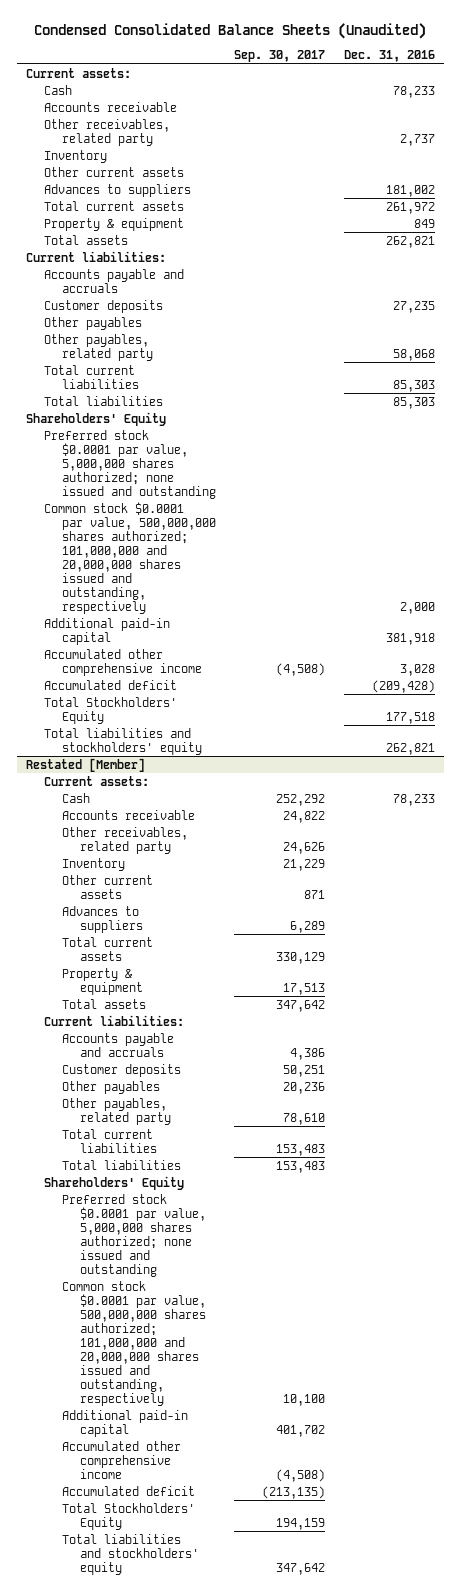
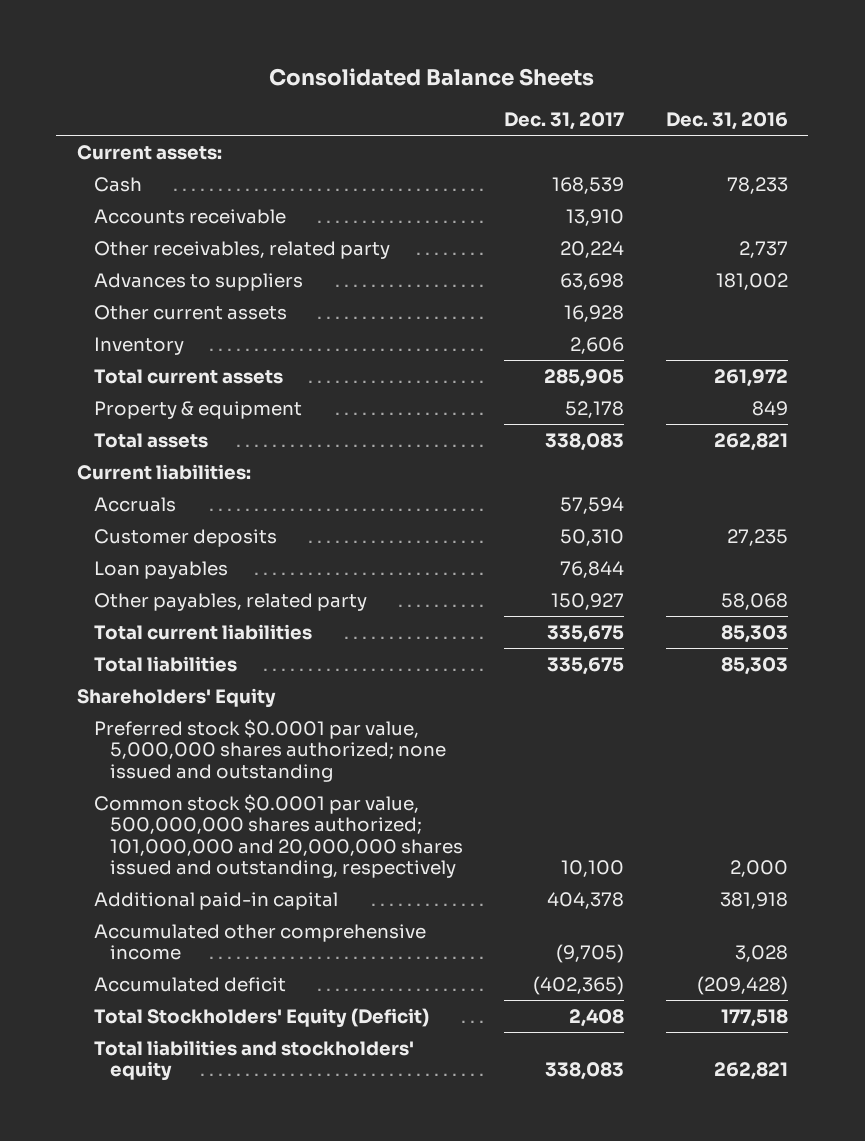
[34,22,427,39] Condensed Consolidated Balance Sheets (Unaudited) -> [269,68,595,87] Consolidated Balance Sheets
[234,50,326,63] Sep. 30, 2017 -> none
none -> [504,112,625,131] Dec. 31, 2017
[44,166,185,177] Other current assets -> [93,304,287,320] Other current assets
[44,149,108,163] Inventory -> [93,336,184,355] Inventory
[44,268,185,293] Accounts payable and accruals -> none
none -> [93,496,176,512] Accruals
[44,316,143,330] Other payables -> none
none -> [93,560,228,579] Loan payables
[44,696,178,724] Total Stockholders' Equity -> [93,1007,429,1028] Total Stockholders' Equity (Deficit)
[26,757,146,772] Restated [Member] -> none
[44,775,150,786] Current assets: -> none
[62,792,91,803] Cash -> none
[62,809,196,820] Accounts receivable -> none
[62,826,189,854] Other receivables, related party -> none
[62,857,126,871] Inventory -> none
[62,874,154,899] Other current assets -> none
[62,905,144,933] Advances to suppliers -> none
[62,936,154,961] Total current assets -> none
[62,967,144,995] Property & equipment -> none
[62,998,147,1009] Total assets -> none
[44,1014,185,1026] Current liabilities: -> none
[62,1032,175,1057] Accounts payable and accruals -> none
[62,1063,182,1077] Customer deposits -> none
[62,1080,161,1094] Other payables -> none
[62,1097,172,1125] Other payables, related party -> none
[62,1128,158,1153] Total current liabilities -> none
[62,1159,182,1170] Total liabilities -> none
[44,1175,185,1190] Shareholders' Equity -> none
[62,1193,207,1277] Preferred stock $0.0001 par value, 5,000,000 shares authorized; none issued and outstanding -> none
[62,1280,207,1406] Common stock $0.0001 par value, 500,000,000 shares authorized; 101,000,000 and 20,000,000 shares issued and outstanding, respectively -> none
[62,1409,189,1437] Additional paid-in capital -> none
[62,1440,182,1479] Accumulated other comprehensive income -> none
[62,1485,196,1496] Accumulated deficit -> none
[62,1502,196,1530] Total Stockholders' Equity -> none
[62,1533,200,1575] Total liabilities and stockholders' equity -> none

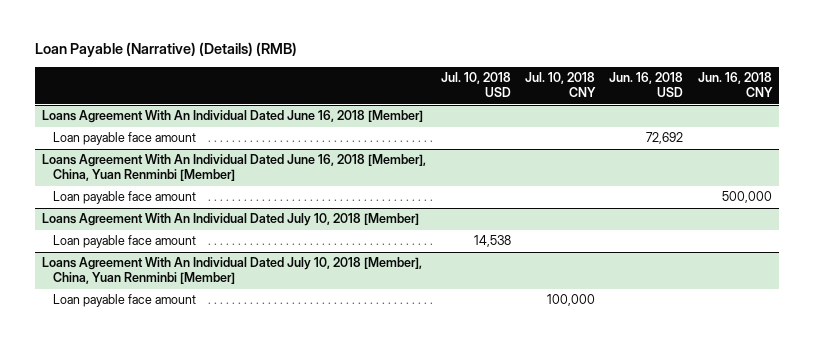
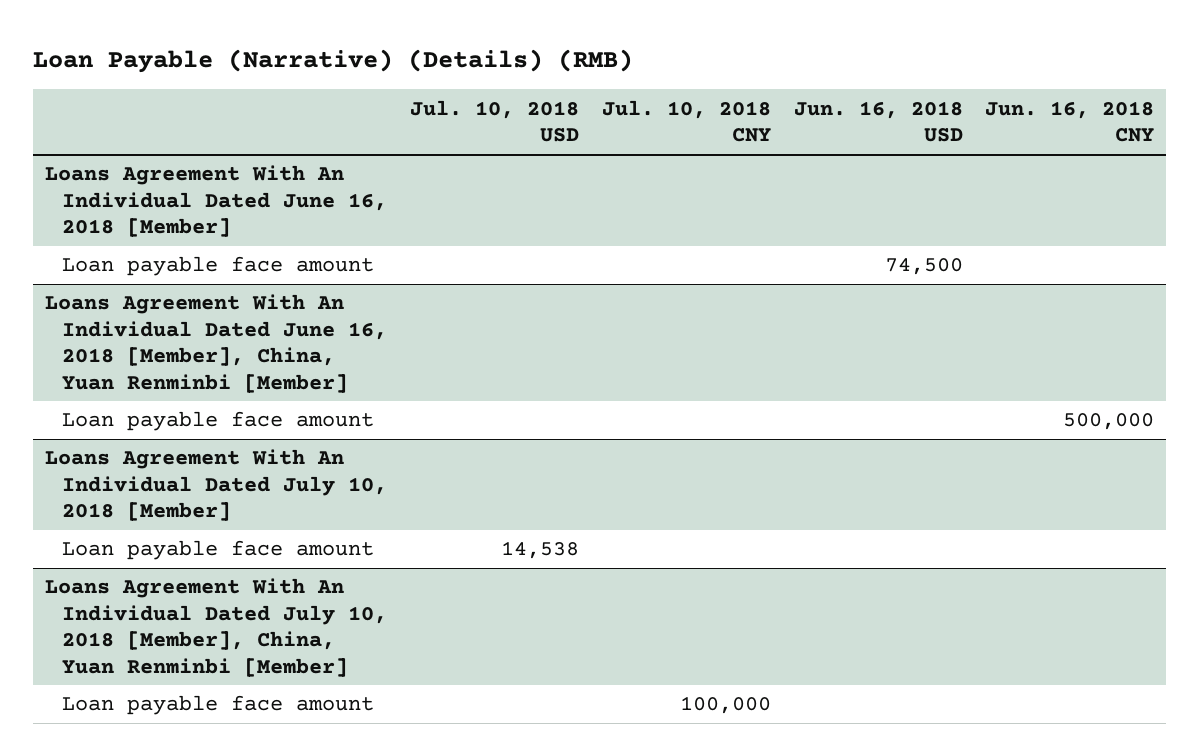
[646,132,684,145] 72,692 -> [884,258,963,276] 74,500

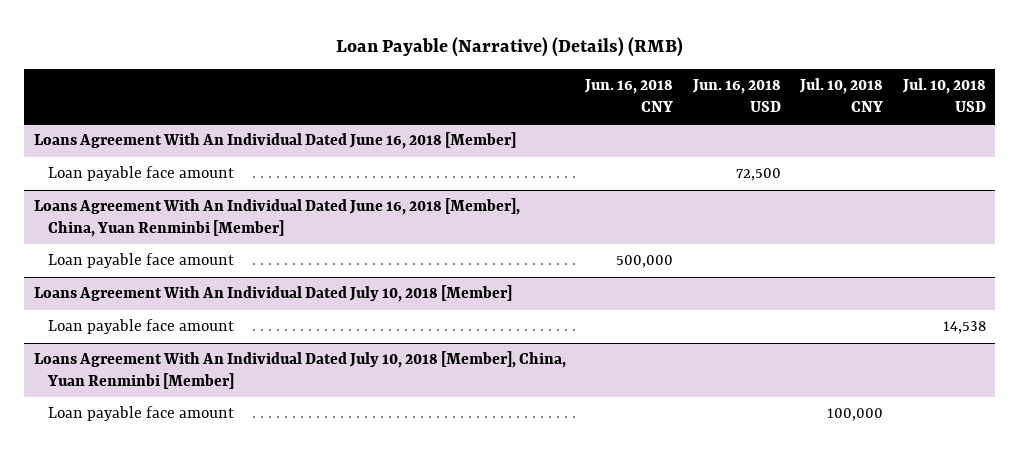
[884,258,963,276] 74,500 -> [735,168,781,182] 72,500

